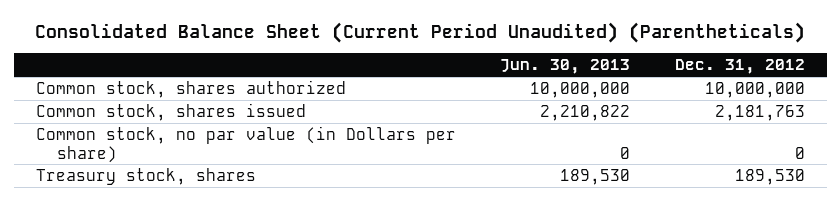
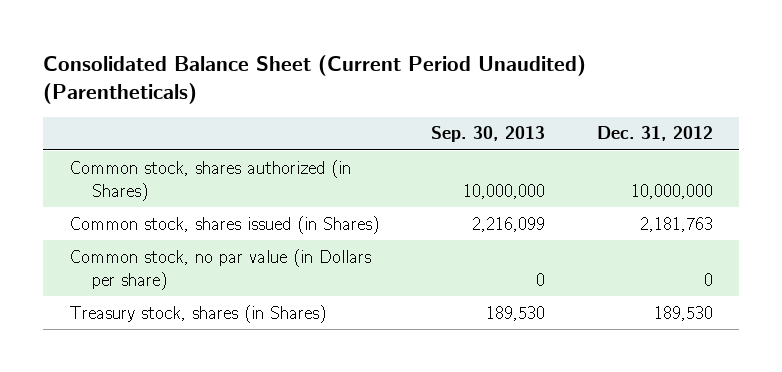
[500,59,631,75] Jun. 30, 2013 -> none
none -> [430,126,545,143] Sep. 30, 2013
[35,79,346,98] Common stock, shares authorized -> [68,159,351,202] Common stock, shares authorized (in Shares)
[35,102,306,121] Common stock, shares issued -> [68,215,379,234] Common stock, shares issued (in Shares)
[35,167,256,185] Treasury stock, shares -> [68,304,326,323] Treasury stock, shares (in Shares)

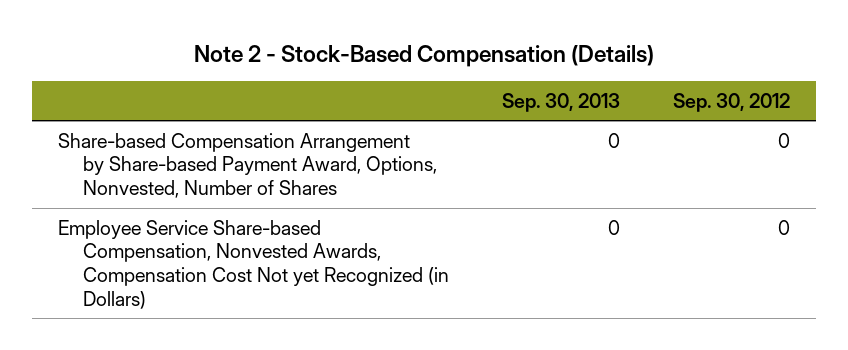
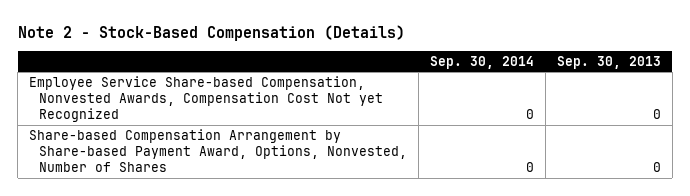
[672,93,790,113] Sep. 30, 2012 -> none
none -> [429,55,534,69] Sep. 30, 2014
none -> [28,76,384,122] Employee Service Share-based Compensation, Nonvested Awards, Compensation Cost Not yet Recognized
[58,219,449,310] Employee Service Share-based Compensation, Nonvested Awards, Compensation Cost Not yet Recognized (in Dollars) -> none

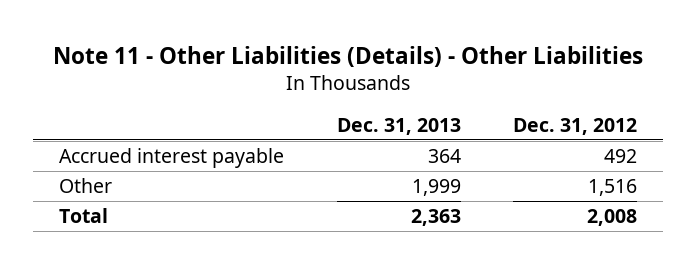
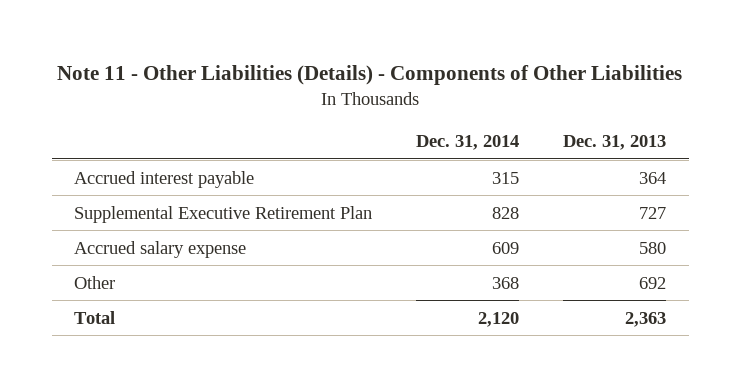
[53,45,644,67] Note 11 - Other Liabilities (Details) - Other Liabilities -> [57,65,683,86] Note 11 - Other Liabilities (Details) - Components of Other Liabilities
[512,117,637,135] Dec. 31, 2012 -> none
none -> [416,135,520,151] Dec. 31, 2014
none -> [73,205,372,223] Supplemental Executive Retirement Plan
none -> [73,240,246,258] Accrued salary expense
[411,179,461,197] 1,999 -> [639,276,667,289] 692

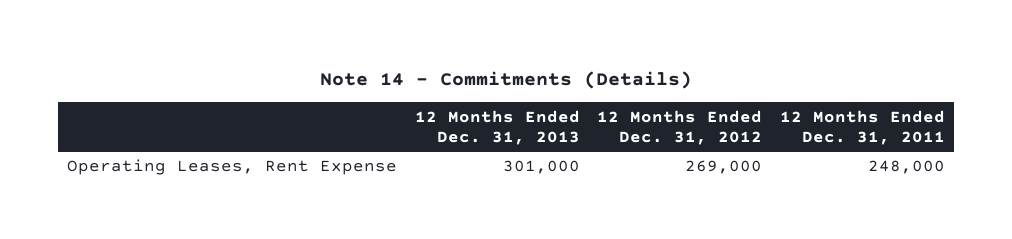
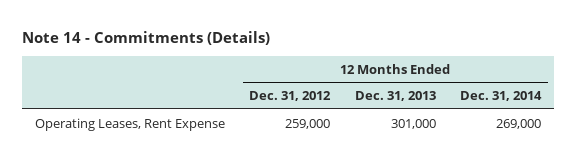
[780,109,946,145] 12 Months Ended Dec. 31, 2011 -> none
none -> [460,90,543,101] Dec. 31, 2014
[685,160,763,175] 269,000 -> [285,118,331,129] 259,000

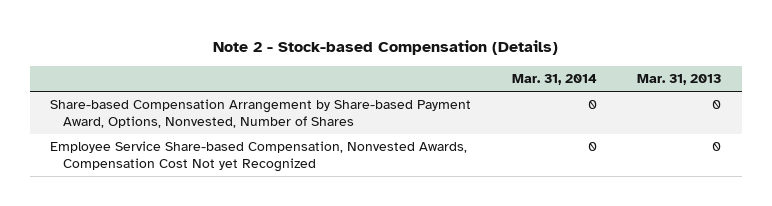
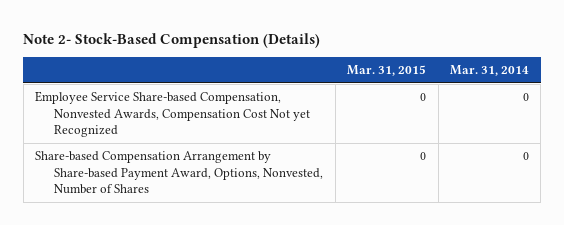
[212,39,558,55] Note 2 - Stock-based Compensation (Details) -> [23,32,321,48] Note 2- Stock-Based Compensation (Details)
[637,74,722,86] Mar. 31, 2013 -> none
none -> [347,65,427,77] Mar. 31, 2015
[50,99,472,129] Share-based Compensation Arrangement by Share-based Payment Award, Options, Nonvested, Number of Shares -> [35,151,324,195] Share-based Compensation Arrangement by Share-based Payment Award, Options, Nonvested, Number of Shares

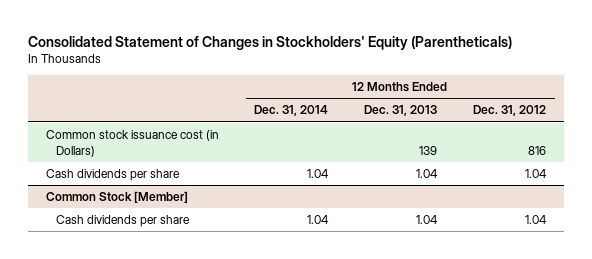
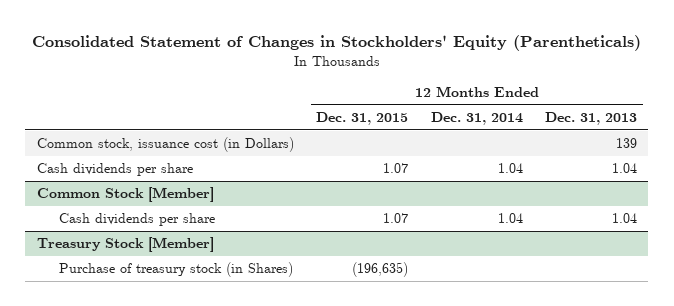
[472,105,546,117] Dec. 31, 2012 -> none
none -> [316,112,409,126] Dec. 31, 2015
[45,130,219,157] Common stock issuancе cost (in Dollars) -> [36,137,294,153] Common stock, issuance cost (in Dollars)
none -> [36,237,214,253] Treasury Stock [Member]
none -> [58,262,293,278] Purchase of treasury stock (in Shares)

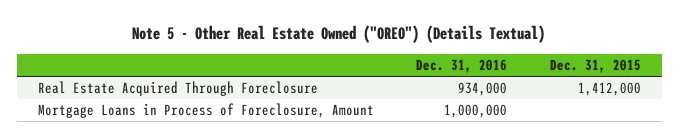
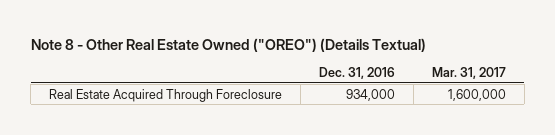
[132,25,546,44] Note 5 - Other Real Estate Owned ("OREO") (Details Textual) -> [30,38,426,53] Note 8 - Other Real Estate Owned ("OREO") (Details Textual)
[549,58,641,73] Dec. 31, 2015 -> none
none -> [431,67,506,80] Mar. 31, 2017
[38,103,375,119] Mortgage Loans in Process of Foreclosure, Amount -> none

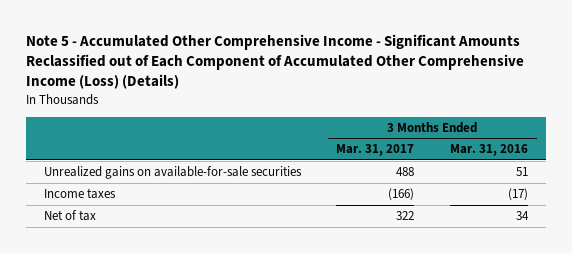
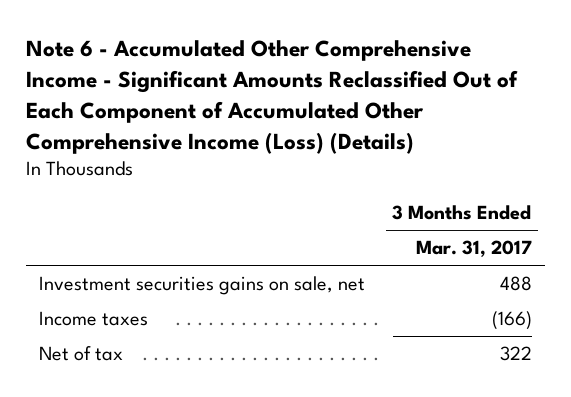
[26,34,525,90] Note 5 - Accumulated Other Comprehensive Income - Significant Amounts Reclassified out of Each Component of Accumulated Other Comprehensive Income (Loss) (Details) -> [25,40,518,154] Note 6 - Accumulated Other Comprehensive Income - Significant Amounts Reclassified Out of Each Component of Accumulated Other Comprehensive Income (Loss) (Details)
[449,144,528,157] Mar. 31, 2016 -> none
[43,166,302,180] Unrealized gains on available-for-sale securities -> [39,276,366,296] Investment securities gains on sale, net

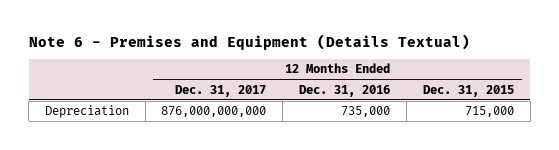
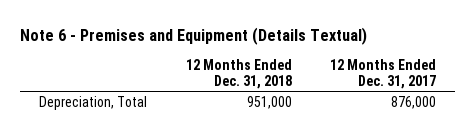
[299,84,391,97] Dec. 31, 2016 -> none
[422,84,514,97] Dec. 31, 2015 -> none
none -> [185,58,292,90] 12 Months Ended Dec. 31, 2018
[44,105,129,119] Depreciation -> [39,95,148,110] Depreciation, Total
[161,106,267,118] 876,000,000,000 -> [390,95,436,109] 876,000

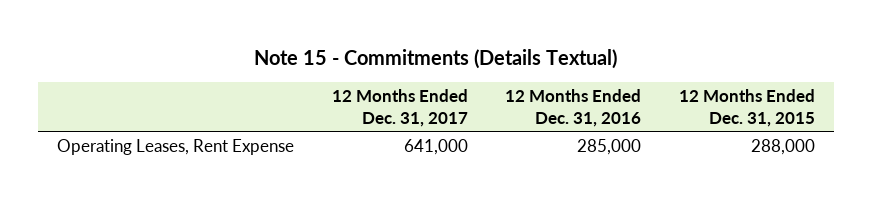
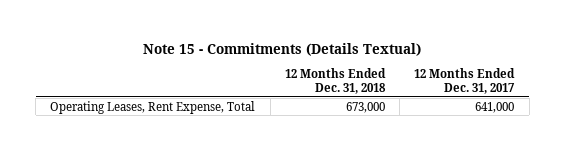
[505,88,642,127] 12 Months Ended Dec. 31, 2016 -> none
[679,88,816,127] 12 Months Ended Dec. 31, 2015 -> none
none -> [284,68,386,95] 12 Months Ended Dec. 31, 2018
[56,138,294,155] Operating Leases, Rent Expense -> [50,100,256,114] Operating Leases, Rent Expense, Total

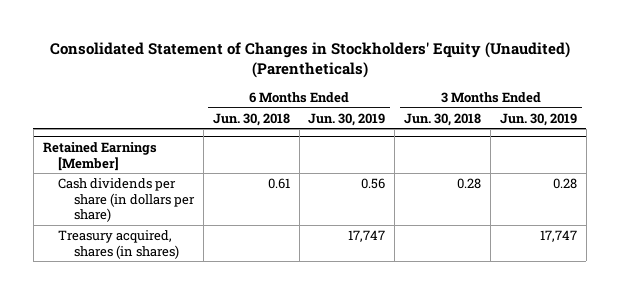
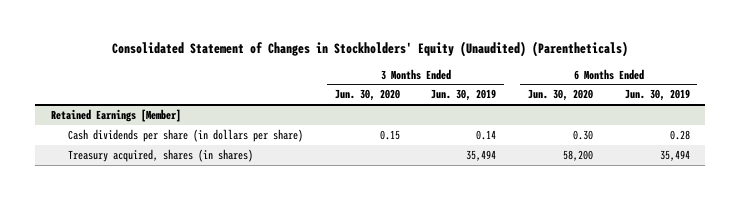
[212,112,290,126] Jun. 30, 2018 -> none
[404,112,482,126] Jun. 30, 2018 -> none
none -> [334,89,400,102] Jun. 30, 2020
none -> [528,89,594,102] Jun. 30, 2020
[361,178,386,190] 0.56 -> [669,129,690,140] 0.28
[552,178,577,190] 0.28 -> [476,129,497,140] 0.14
[348,230,386,243] 17,747 -> [659,149,690,161] 35,494
[539,230,577,243] 17,747 -> [466,149,497,161] 35,494

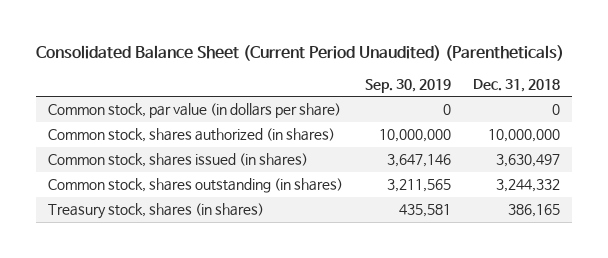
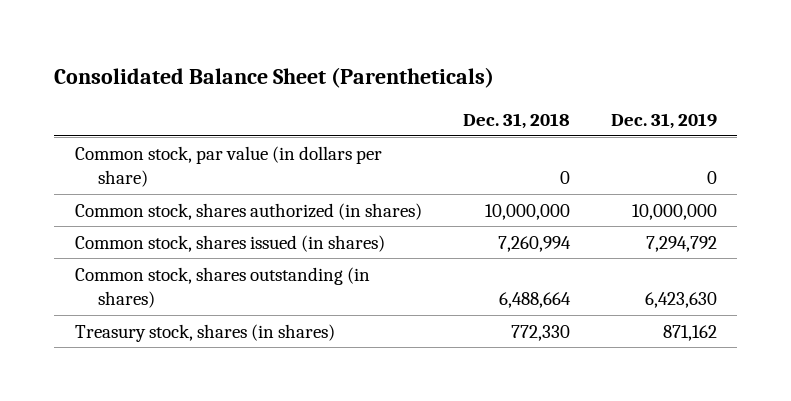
[36,44,565,61] Consolidated Balance Sheet (Current Period Unaudited) (Parentheticals) -> [54,67,495,89] Consolidated Balance Sheet (Parentheticals)
[364,78,451,93] Sep. 30, 2019 -> none
none -> [610,112,717,129] Dec. 31, 2019
[496,154,561,168] 3,630,497 -> [497,235,571,252] 7,260,994
[496,179,561,193] 3,244,332 -> [498,292,571,309] 6,488,664
[508,204,561,218] 386,165 -> [510,324,570,341] 772,330

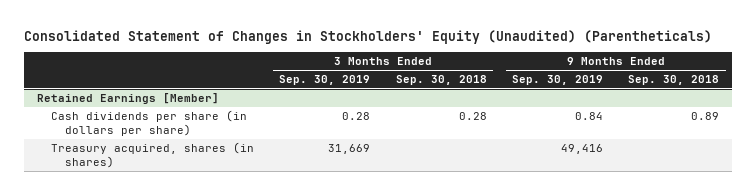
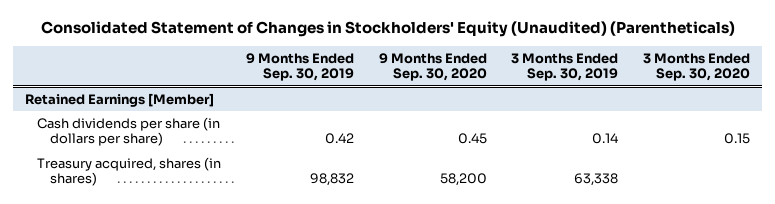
[395,75,487,86] Sep. 30, 2018 -> none
[628,75,720,86] Sep. 30, 2018 -> none
none -> [378,52,487,82] 9 Months Ended Sep. 30, 2020
none -> [642,52,750,82] 3 Months Ended Sep. 30, 2020
[342,111,371,120] 0.28 -> [592,133,619,145] 0.14
[575,111,604,120] 0.84 -> [325,133,355,145] 0.42
[328,143,371,154] 31,669 -> [574,173,619,187] 63,338
[561,143,604,154] 49,416 -> [310,173,355,187] 98,832

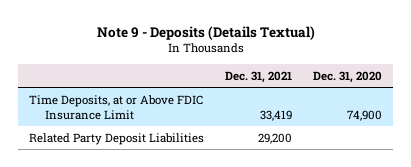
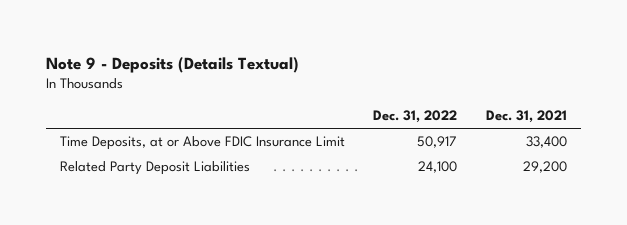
[313,70,383,83] Dec. 31, 2020 -> none
none -> [373,110,458,124] Dec. 31, 2022
[260,109,293,121] 33,419 -> [525,136,567,149] 33,400

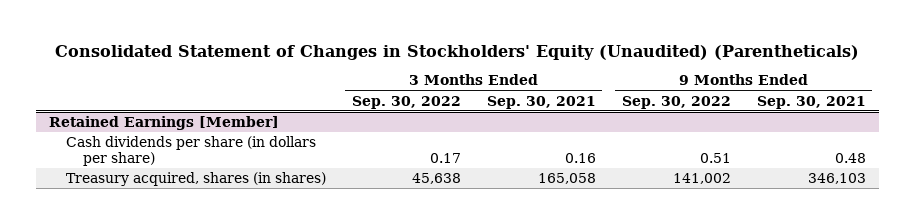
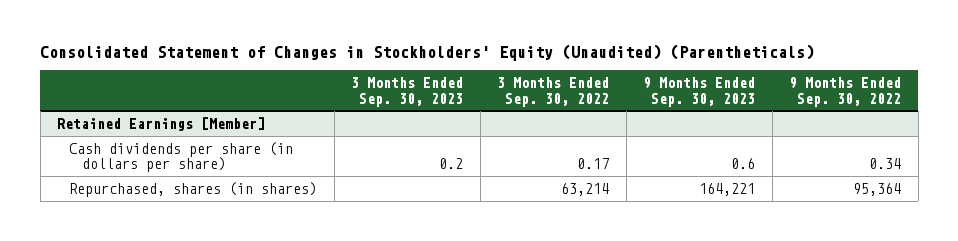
[486,95,596,109] Sep. 30, 2021 -> none
[756,95,866,109] Sep. 30, 2021 -> none
none -> [351,77,464,107] 3 Months Ended Sep. 30, 2023
none -> [643,77,756,107] 9 Months Ended Sep. 30, 2023
[699,152,731,163] 0.51 -> [869,158,902,170] 0.34
[66,172,327,187] Treasury acquired, shares (in shares) -> [69,181,318,197] Repurchased, shares (in shares)
[411,173,461,185] 45,638 -> [561,182,610,196] 63,214
[672,173,731,185] 141,002 -> [853,182,902,196] 95,364

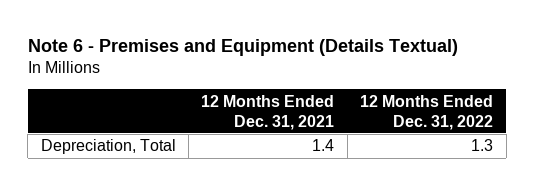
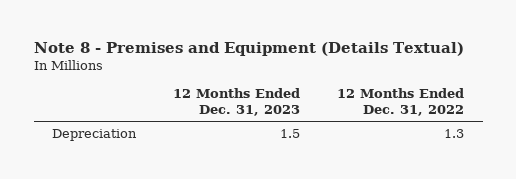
[27,39,458,57] Note 6 - Premises and Equipment (Details Textual) -> [33,41,464,56] Note 8 - Premises and Equipment (Details Textual)
[201,94,335,130] 12 Months Ended Dec. 31, 2021 -> none
none -> [173,88,301,117] 12 Months Ended Dec. 31, 2023
[40,139,176,155] Depreciation, Total -> [52,129,138,142] Depreciation

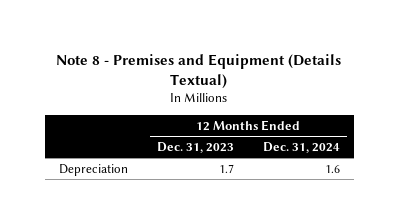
[337,88,465,117] 12 Months Ended Dec. 31, 2022 -> none
none -> [262,142,340,154] Dec. 31, 2024
[280,129,301,139] 1.5 -> [218,163,234,173] 1.7

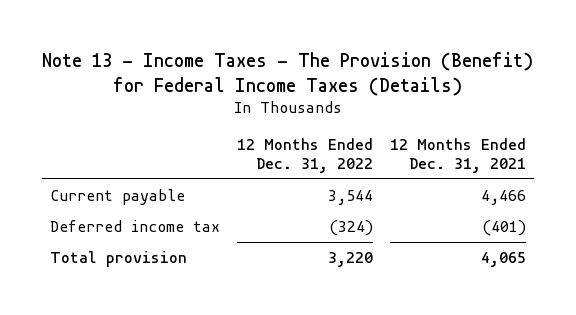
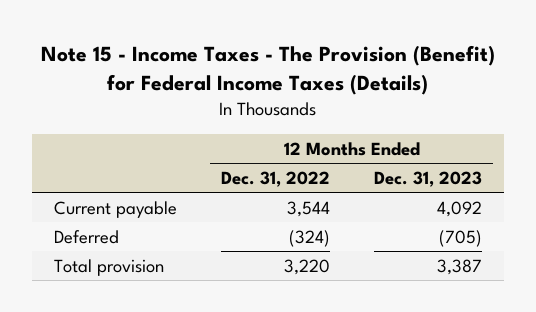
[42,51,534,96] Note 13 - Income Taxes - The Provision (Benefit) for Federal Income Taxes (Details) -> [41,45,496,96] Note 15 - Income Taxes - The Provision (Benefit) for Federal Income Taxes (Details)
[389,138,526,173] 12 Months Ended Dec. 31, 2021 -> none
none -> [374,171,483,188] Dec. 31, 2023
[50,219,221,232] Deferred income tax -> [54,229,120,244] Deferred

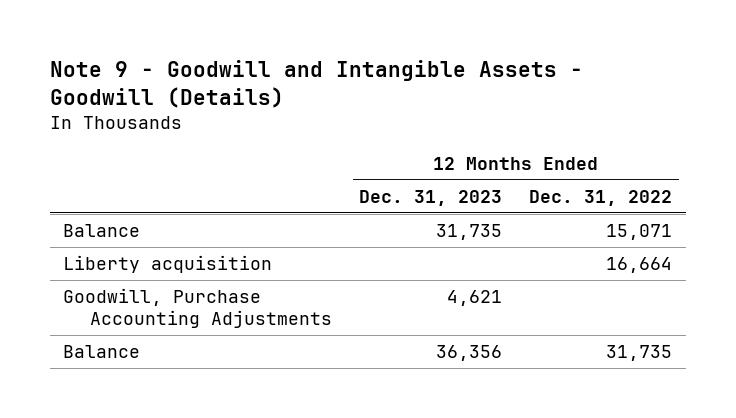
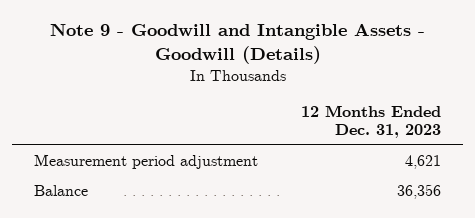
[529,189,673,206] Dec. 31, 2022 -> none
[63,223,141,237] Balance -> none
[63,254,273,273] Liberty acquisition -> none
[63,287,333,329] Goodwill, Purchase Accounting Adjustments -> [34,154,259,170] Measurement period adjustment

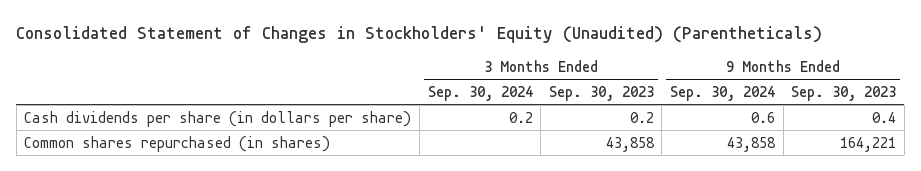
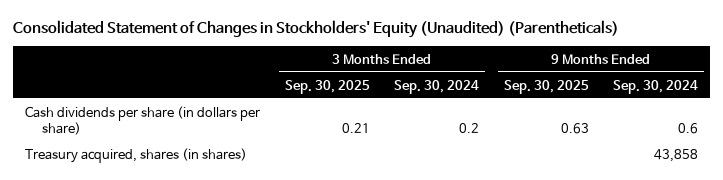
[548,85,654,101] Sep. 30, 2023 -> none
[791,85,897,101] Sep. 30, 2023 -> none
none -> [284,79,370,94] Sep. 30, 2025
none -> [503,79,589,94] Sep. 30, 2025
[24,135,331,152] Common shares repurchased (in shares) -> [25,147,248,163] Treasury acquired, shares (in shares)

